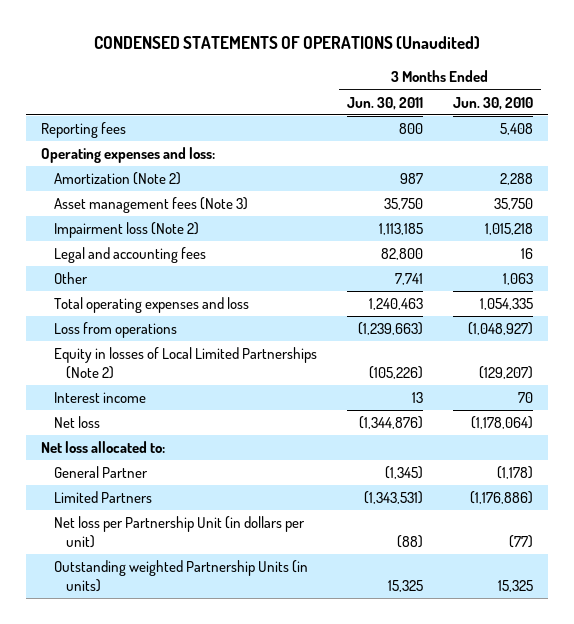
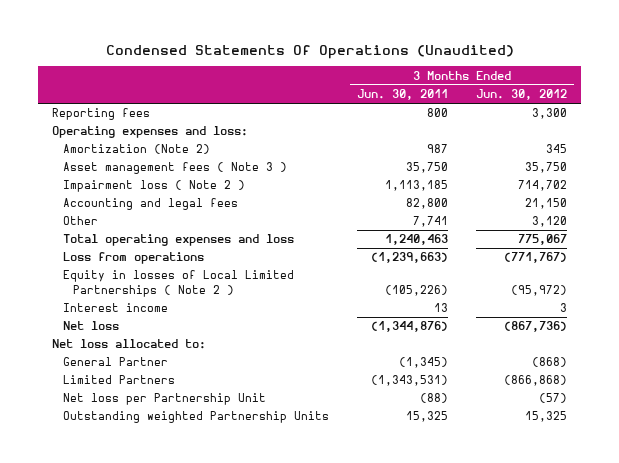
[94,36,481,50] CONDENSED STATEMENTS OF OPERATIONS (Unaudited) -> [105,45,514,60] Condensed Statements Of Operations (Unaudited)
[453,96,534,110] Jun. 30, 2010 -> none
none -> [476,89,568,101] Jun. 30, 2012
[53,197,248,214] Asset management fees (Note 3) -> [62,162,287,175] Asset management fees ( Note 3 )
[53,222,199,239] Impairment loss (Note 2) -> [62,180,245,193] Impairment loss ( Note 2 )
[53,247,206,264] Legal and accounting fees -> [62,198,238,211] Accounting and legal fees
[53,347,317,379] Equity in losses of Local Limited Partnerships (Note 2) -> [62,270,294,297] Equity in losses of Local Limited Partnerships ( Note 2 )
[53,516,305,548] Net loss per Partnership Unit (in dollars per unit) -> [62,393,266,406] Net loss per Partnership Unit
[53,560,308,592] Outstanding weighted Partnership Units (in units) -> [62,411,329,424] Outstanding weighted Partnership Units

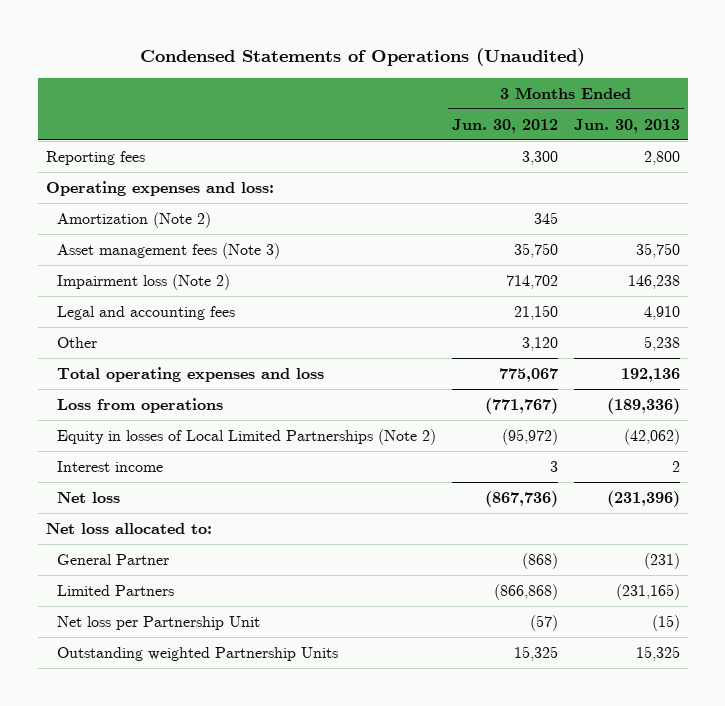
[105,45,514,60] Condensed Statements Of Operations (Unaudited) -> [139,47,585,66] Condensed Statements of Operations (Unaudited)
[356,89,448,101] Jun. 30, 2011 -> none
none -> [573,118,680,133] Jun. 30, 2013
[62,162,287,175] Asset management fees ( Note 3 ) -> [57,242,281,259] Asset management fees (Note 3)
[62,180,245,193] Impairment loss ( Note 2 ) -> [57,273,231,290] Impairment loss (Note 2)
[62,198,238,211] Accounting and legal fees -> [57,305,236,320] Legal and accounting fees
[62,270,294,297] Equity in losses of Local Limited Partnerships ( Note 2 ) -> [57,428,437,445] Equity in losses of Local Limited Partnerships (Note 2)

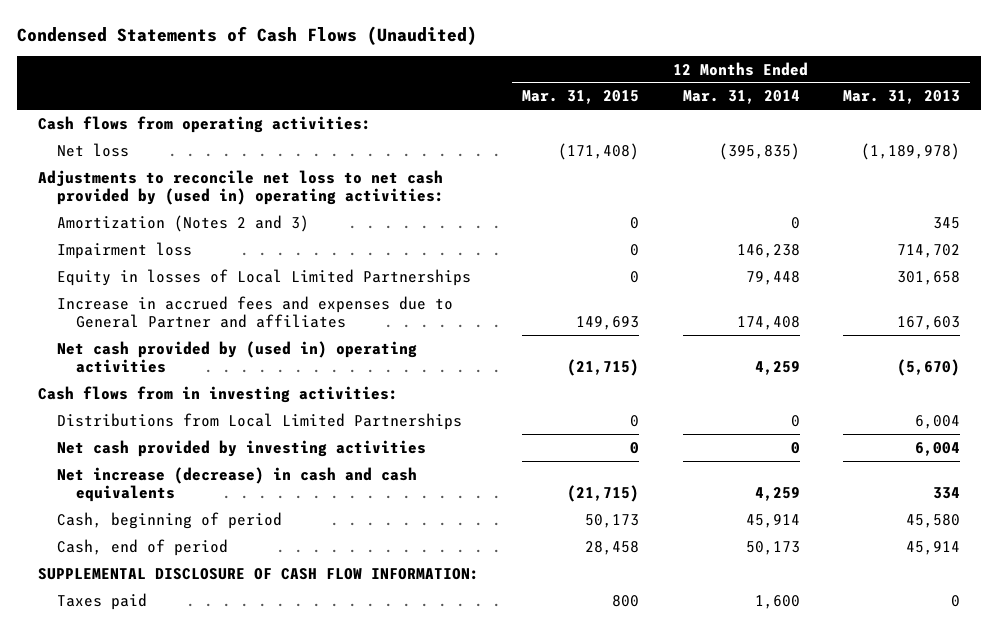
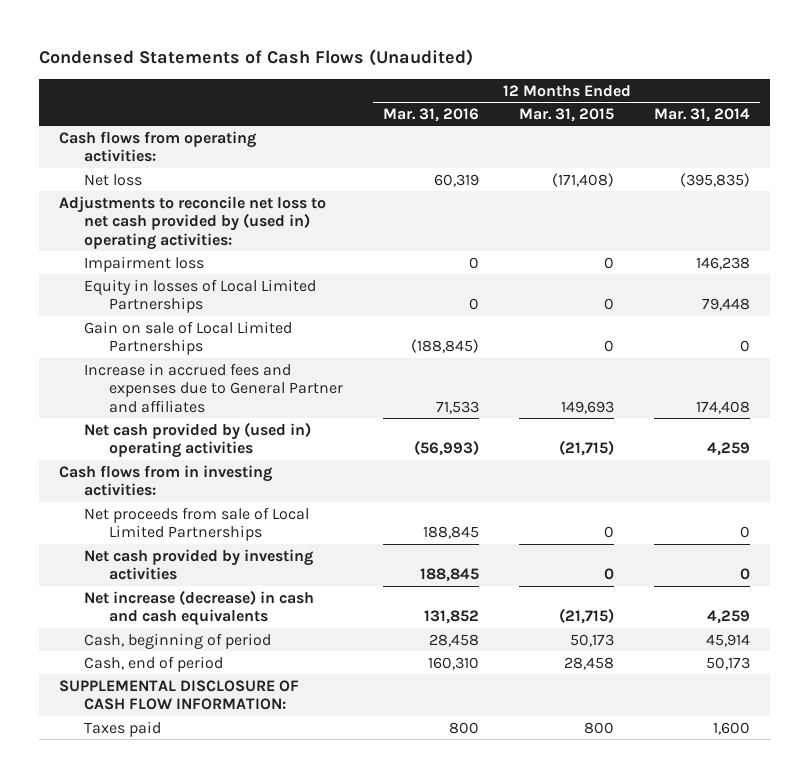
[842,90,960,105] Mar. 31, 2013 -> none
none -> [382,107,479,122] Mar. 31, 2016
[57,214,310,232] Amortization (Notes 2 and 3) -> none
none -> [83,320,292,356] Gain on sale of Local Limited Partnerships
[57,412,463,430] Distributions from Local Limited Partnerships -> none
none -> [83,506,309,542] Net proceeds from sale of Local Limited Partnerships

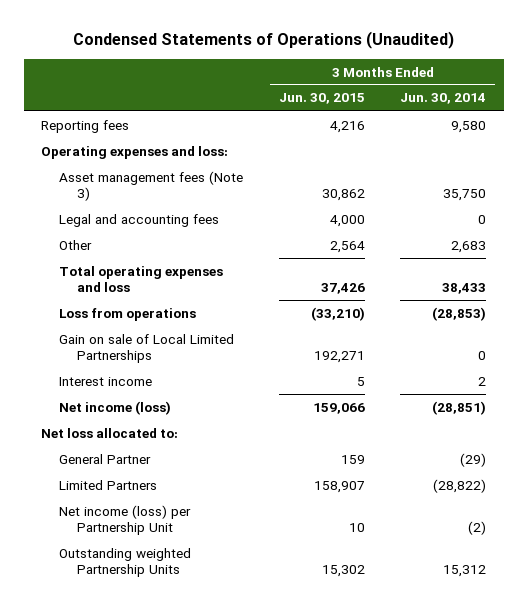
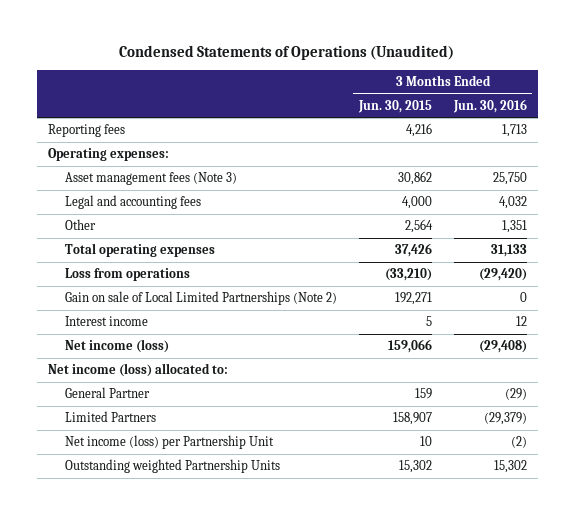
[400,93,487,105] Jun. 30, 2014 -> none
none -> [452,98,527,113] Jun. 30, 2016
[41,145,229,159] Operating expenses and loss: -> [47,148,169,162] Operating expenses:
[59,265,224,292] Total operating expenses and loss -> [64,243,215,258] Total operating expenses
[59,333,235,363] Gain on sale of Local Limited Partnerships -> [64,291,337,306] Gain on sale of Local Limited Partnerships (Note 2)
[41,427,179,438] Net loss allocated to: -> [47,363,228,378] Net income (loss) allocated to:

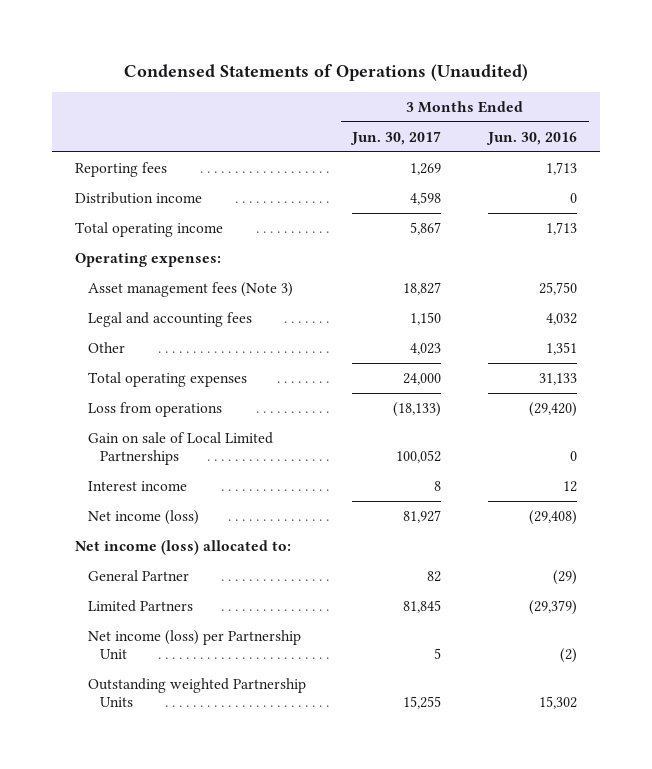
[357,99,432,113] Jun. 30, 2015 -> none
none -> [350,130,442,145] Jun. 30, 2017
none -> [75,191,203,204] Distribution income
none -> [75,221,224,237] Total operating income
[64,291,337,306] Gain on sale of Local Limited Partnerships (Note 2) -> [87,431,273,466] Gain on sale of Local Limited Partnerships

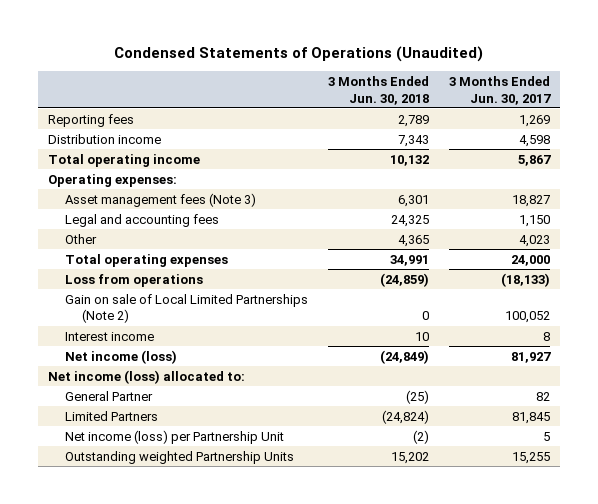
[485,131,577,145] Jun. 30, 2016 -> none
none -> [327,75,429,105] 3 Months Ended Jun. 30, 2018
[87,431,273,466] Gain on sale of Local Limited Partnerships -> [65,293,309,324] Gain on sale of Local Limited Partnerships (Note 2)

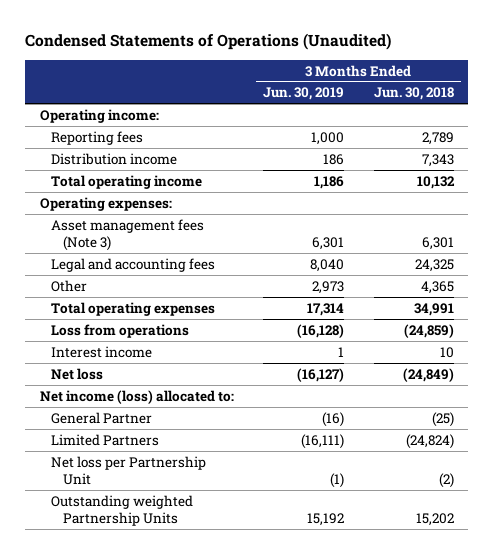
[448,75,551,105] 3 Months Ended Jun. 30, 2017 -> none
none -> [263,87,345,101] Jun. 30, 2019
none -> [39,108,159,123] Operating income:
[65,293,309,324] Gain on sale of Local Limited Partnerships (Note 2) -> none
[65,349,178,364] Net income (loss) -> [51,367,104,380] Net loss
[65,429,285,444] Net income (loss) per Partnership Unit -> [51,455,207,485] Net loss per Partnership Unit

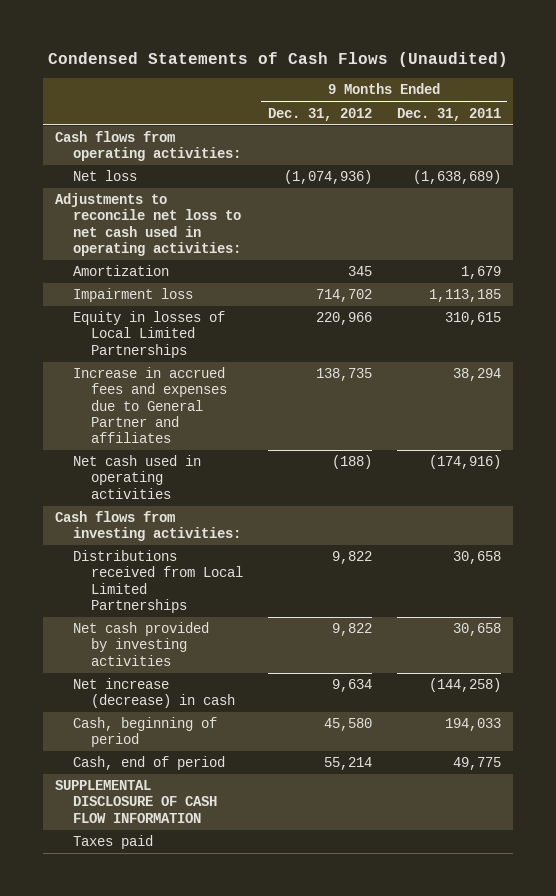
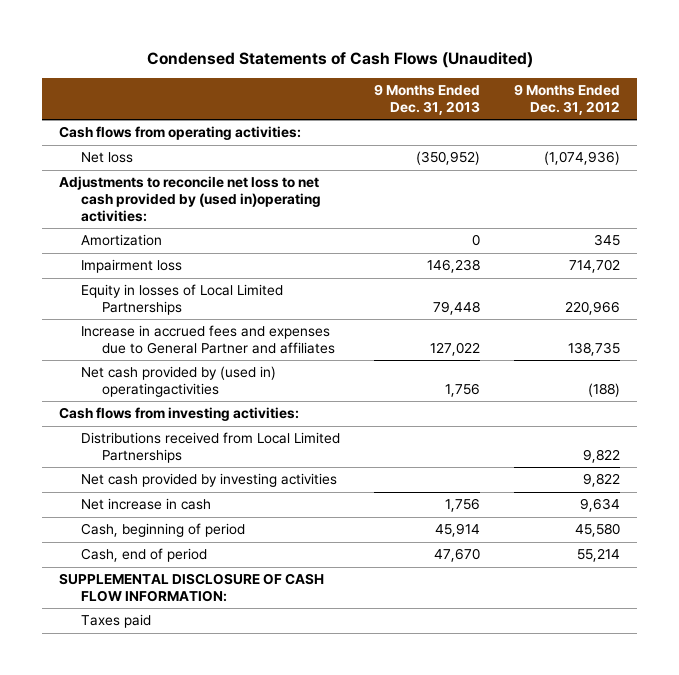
[396,107,501,121] Dec. 31, 2011 -> none
none -> [373,83,480,115] 9 Months Ended Dec. 31, 2013
[55,193,241,256] Adjustments to reconcile net loss to net cash used in operating activities: -> [59,176,321,222] Adjustments to reconcile net loss to net cash provided by (used in)operating activities:
[72,455,201,499] Net cash used in operating activities -> [80,366,276,398] Net cash provided by (used in) operatingactivities
[72,678,235,709] Net increase (decrease) in cash -> [80,498,211,511] Net increase in cash
[55,780,217,823] SUPPLEMENTAL DISCLOSURE OF CASH FLOW INFORMATION -> [59,573,325,603] SUPPLEMENTAL DISCLOSURE OF CASH FLOW INFORMATION:

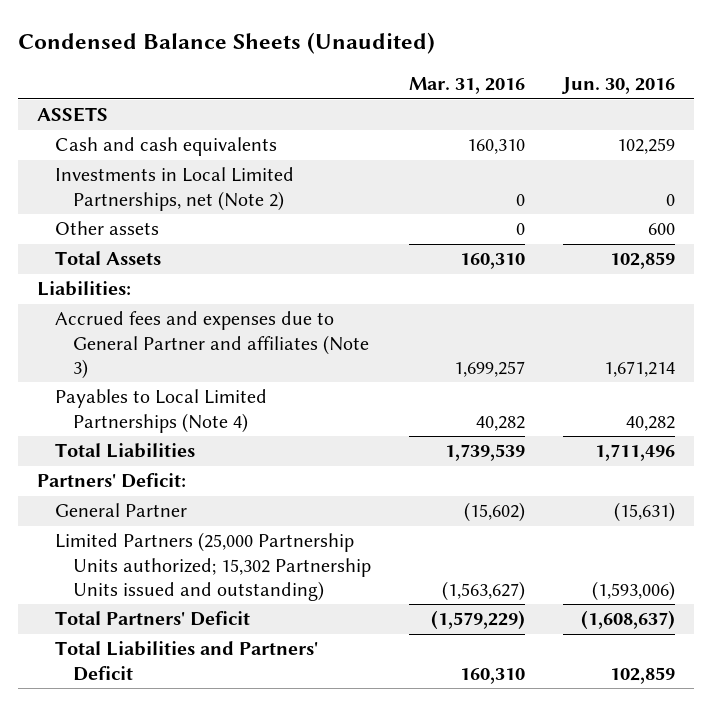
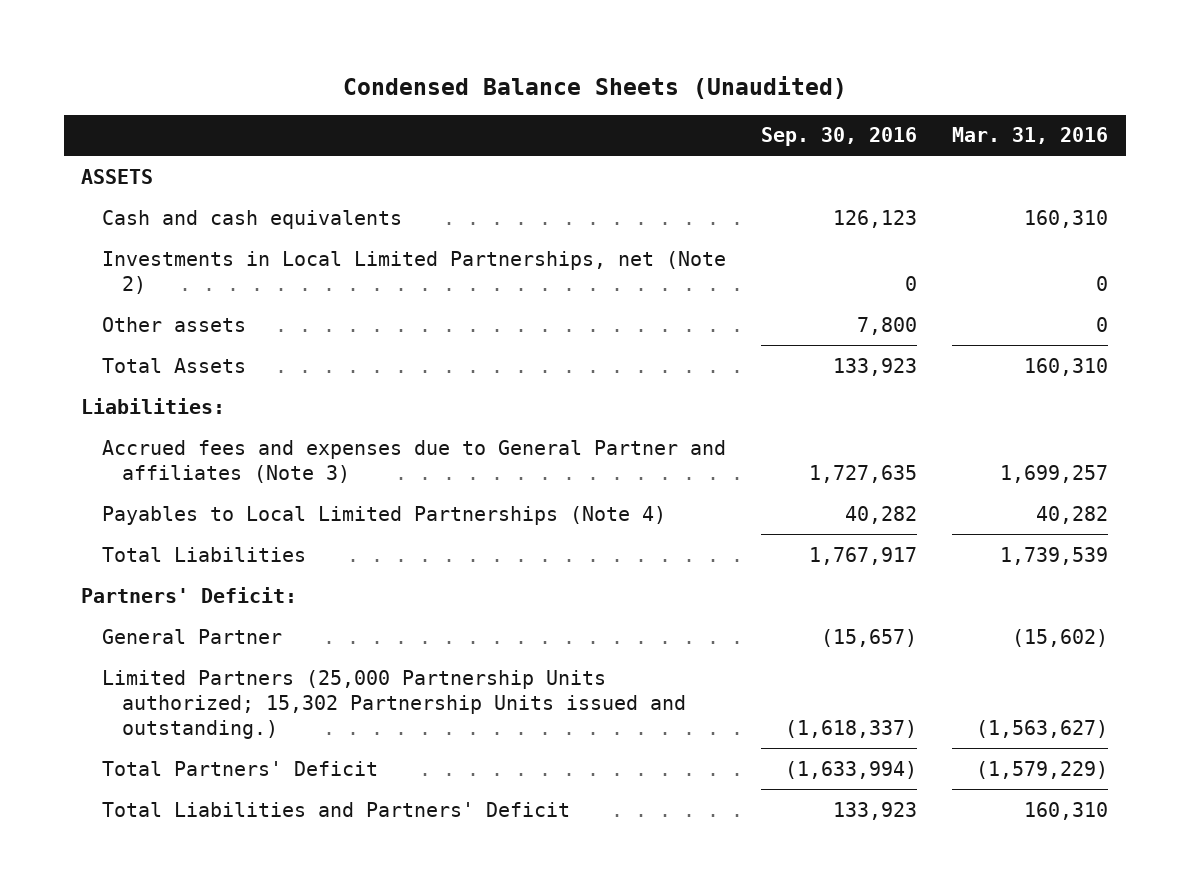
[561,77,676,95] Jun. 30, 2016 -> none
none -> [760,127,917,147] Sep. 30, 2016
[54,532,371,601] Limited Partners (25,000 Partnership Units authorized; 15,302 Partnership Units issued and outstanding) -> [101,669,687,739] Limited Partners (25,000 Partnership Units authorized; 15,302 Partnership Units issued and outstanding.)

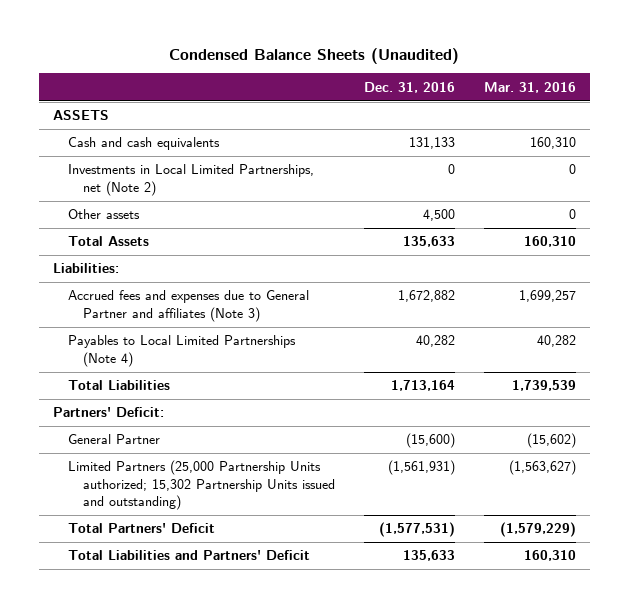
[760,127,917,147] Sep. 30, 2016 -> none
none -> [364,81,456,93] Dec. 31, 2016
[101,669,687,739] Limited Partners (25,000 Partnership Units authorized; 15,302 Partnership Units issued and outstanding.) -> [68,460,336,511] Limited Partners (25,000 Partnership Units authorized; 15,302 Partnership Units issued and outstanding)

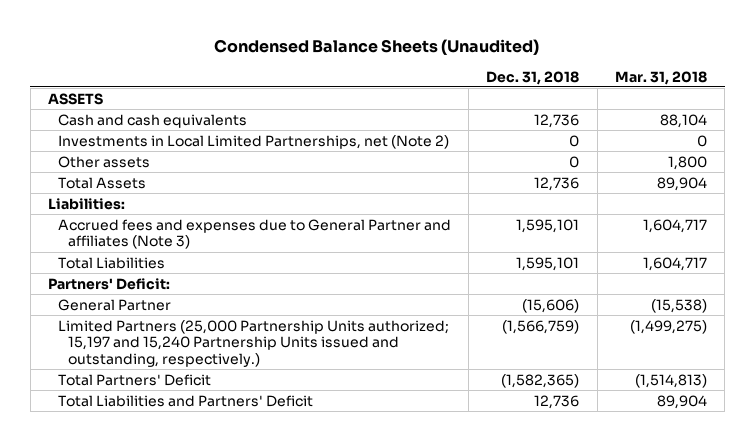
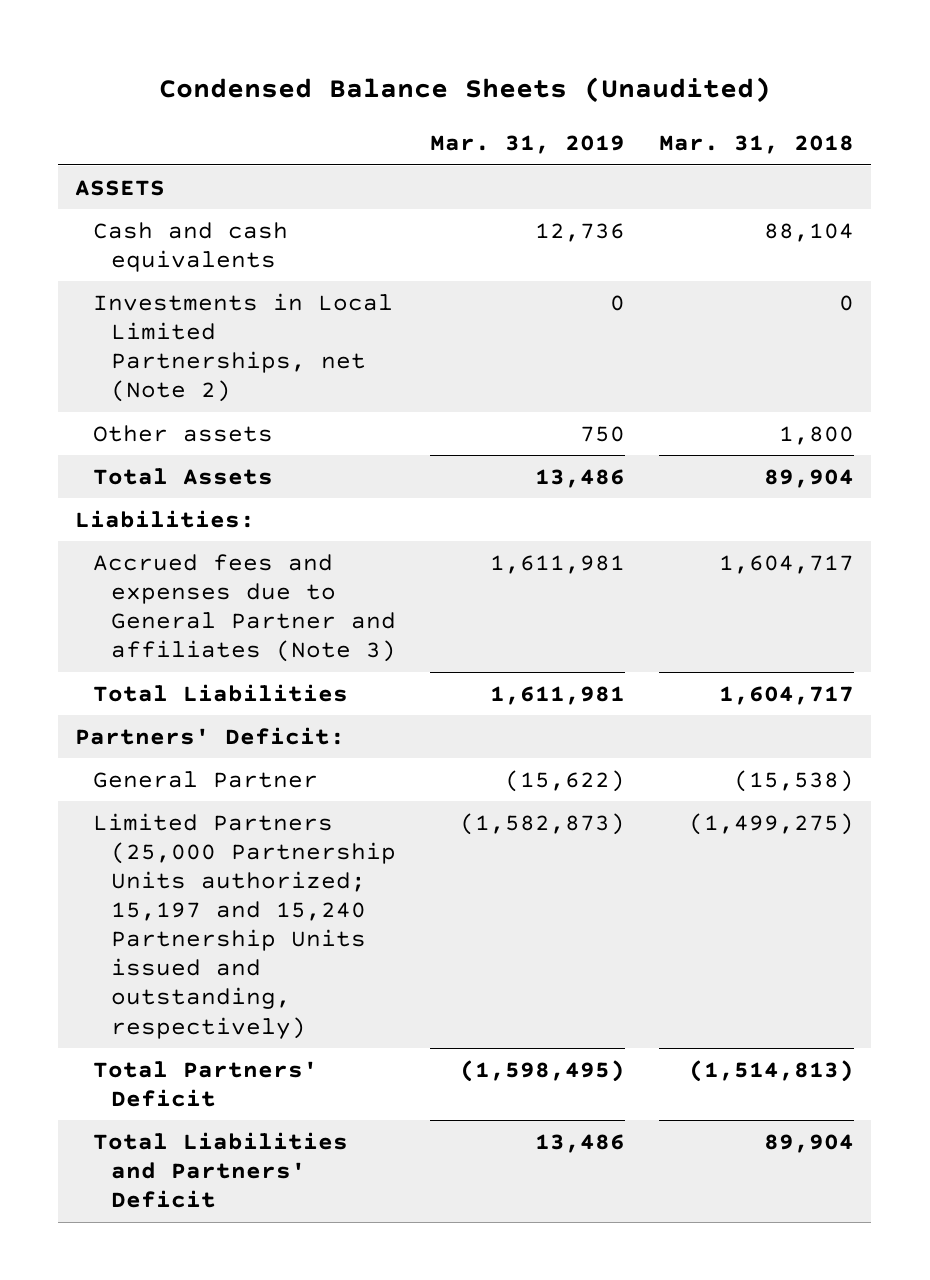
[486,70,580,85] Dec. 31, 2018 -> none
none -> [430,135,626,155] Mar. 31, 2019
[57,319,449,367] Limited Partners (25,000 Partnership Units authorized; 15,197 and 15,240 Partnership Units issued and outstanding, respectively.) -> [93,812,397,1039] Limited Partners (25,000 Partnership Units authorized; 15,197 and 15,240 Partnership Units issued and outstanding, respectively)

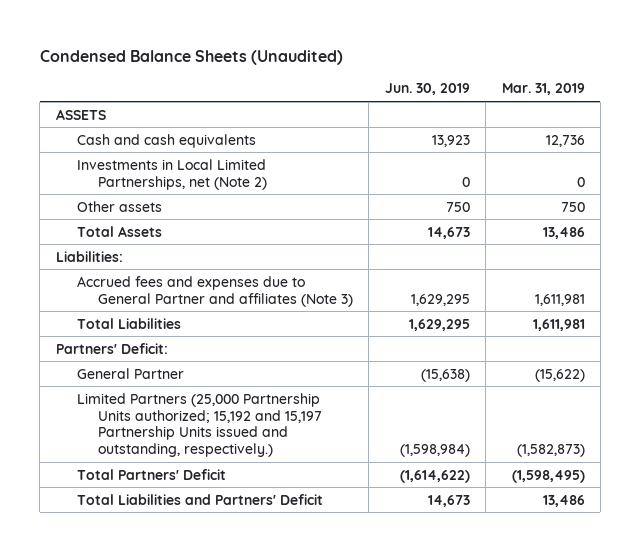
[659,135,855,155] Mar. 31, 2018 -> none
none -> [384,83,470,96] Jun. 30, 2019
[93,812,397,1039] Limited Partners (25,000 Partnership Units authorized; 15,197 and 15,240 Partnership Units issued and outstanding, respectively) -> [76,392,323,458] Limited Partners (25,000 Partnership Units authorized; 15,192 and 15,197 Partnership Units issued and outstanding, respectively.)

